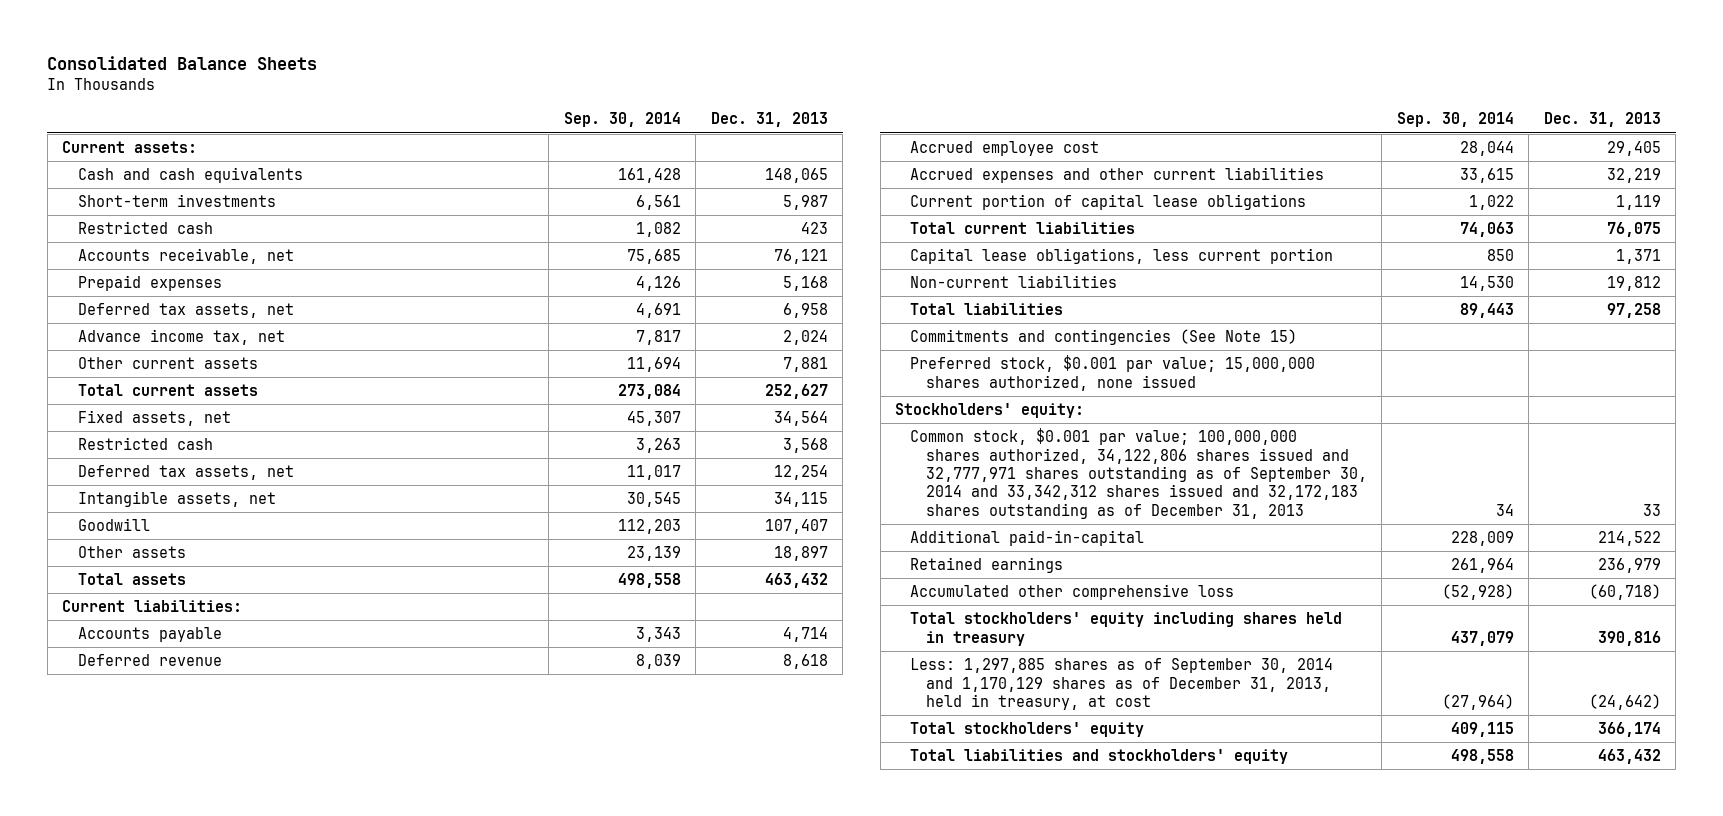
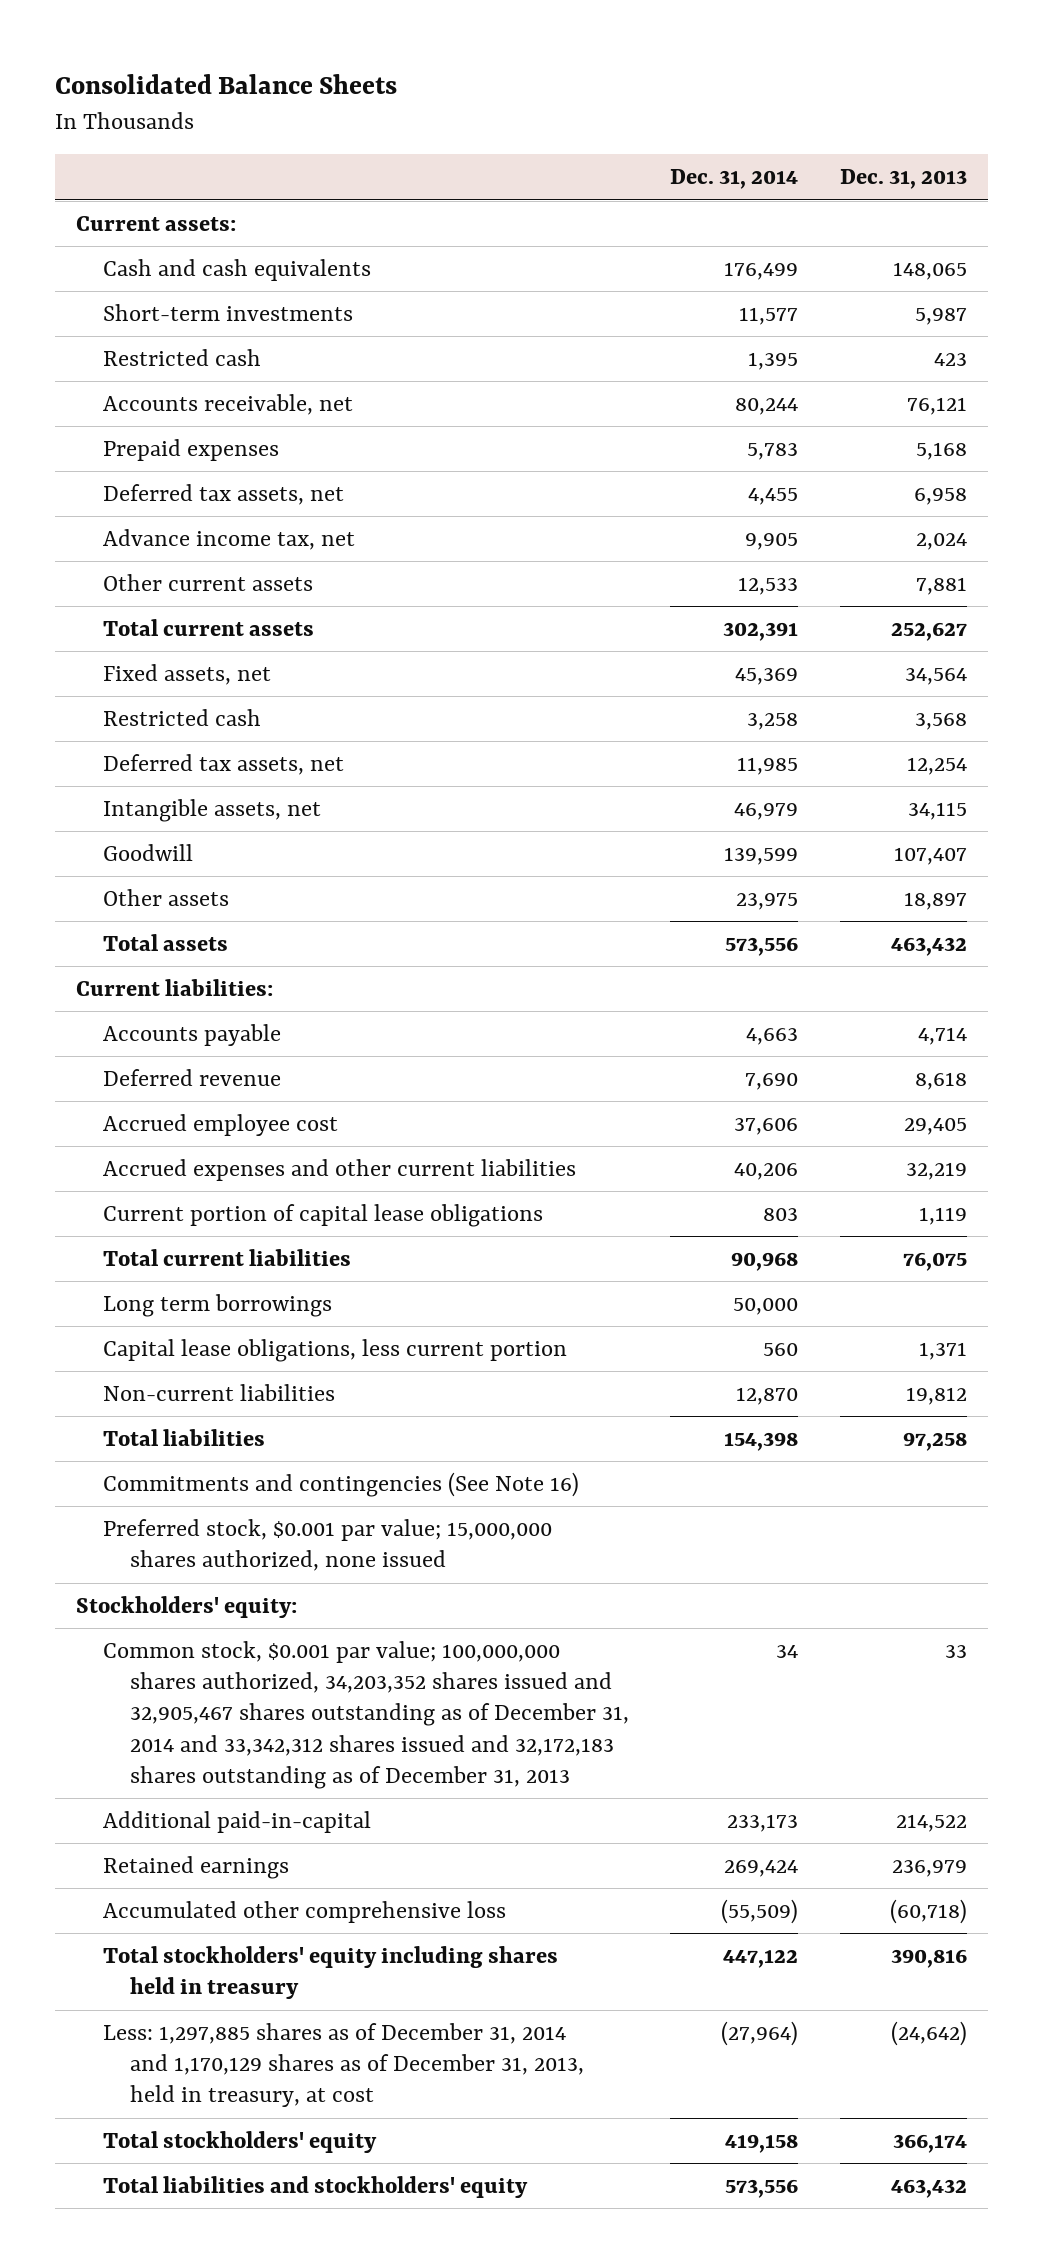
[563,112,681,128] Sep. 30, 2014 -> none
none -> [670,169,799,190] Dec. 31, 2014
none -> [102,1293,332,1317] Long term borrowings
[910,329,1298,346] Commitments and contingencies (See Note 15) -> [102,1471,579,1497] Commitments and contingencies (See Note 16)
[910,428,1367,519] Common stock, $0.001 par value; 100,000,000 shares authorized, 34,122,806 shares issued and 32,777,971 shares outstanding as of September 30, 2014 and 33,342,312 shares issued and 32,172,183 shares outstanding as of December 31, 2013 -> [102,1640,629,1789] Common stock, $0.001 par value; 100,000,000 shares authorized, 34,203,352 shares issued and 32,905,467 shares outstanding as of December 31, 2014 and 33,342,312 shares issued and 32,172,183 shares outstanding as of December 31, 2013
[910,658,1334,710] Less: 1,297,885 shares as of September 30, 2014 and 1,170,129 shares as of December 31, 2013, held in treasury, at cost -> [102,2022,584,2108] Less: 1,297,885 shares as of December 31, 2014 and 1,170,129 shares as of December 31, 2013, held in treasury, at cost

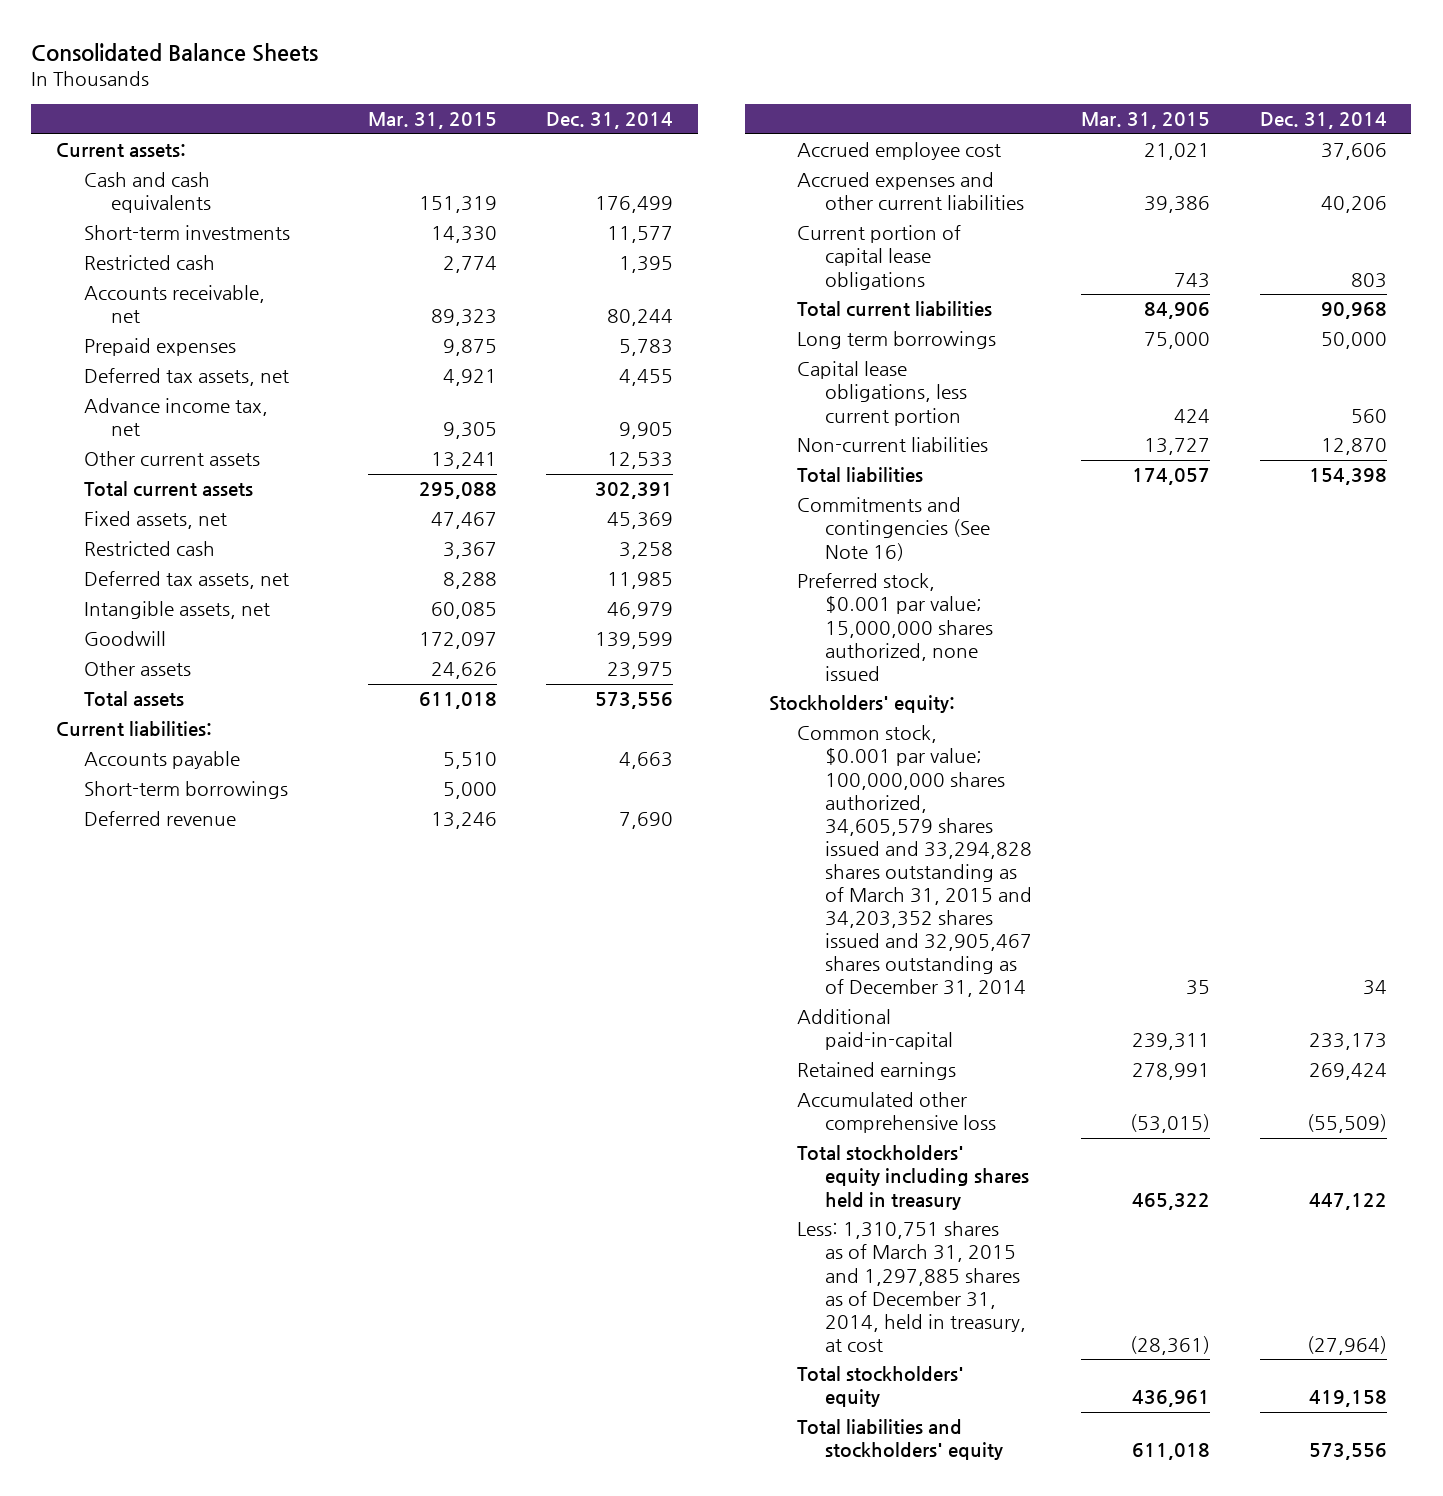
[839,169,967,190] Dec. 31, 2013 -> none
none -> [367,112,497,130] Mar. 31, 2015
none -> [83,781,288,800] Short-term borrowings
[102,1640,629,1789] Common stock, $0.001 par value; 100,000,000 shares authorized, 34,203,352 shares issued and 32,905,467 shares outstanding as of December 31, 2014 and 33,342,312 shares issued and 32,172,183 shares outstanding as of December 31, 2013 -> [797,725,1032,998] Common stock, $0.001 par value; 100,000,000 shares authorized, 34,605,579 shares issued and 33,294,828 shares outstanding as of March 31, 2015 and 34,203,352 shares issued and 32,905,467 shares outstanding as of December 31, 2014
[102,2022,584,2108] Less: 1,297,885 shares as of December 31, 2014 and 1,170,129 shares as of December 31, 2013, held in treasury, at cost -> [797,1221,1026,1352] Less: 1,310,751 shares as of March 31, 2015 and 1,297,885 shares as of December 31, 2014, held in treasury, at cost

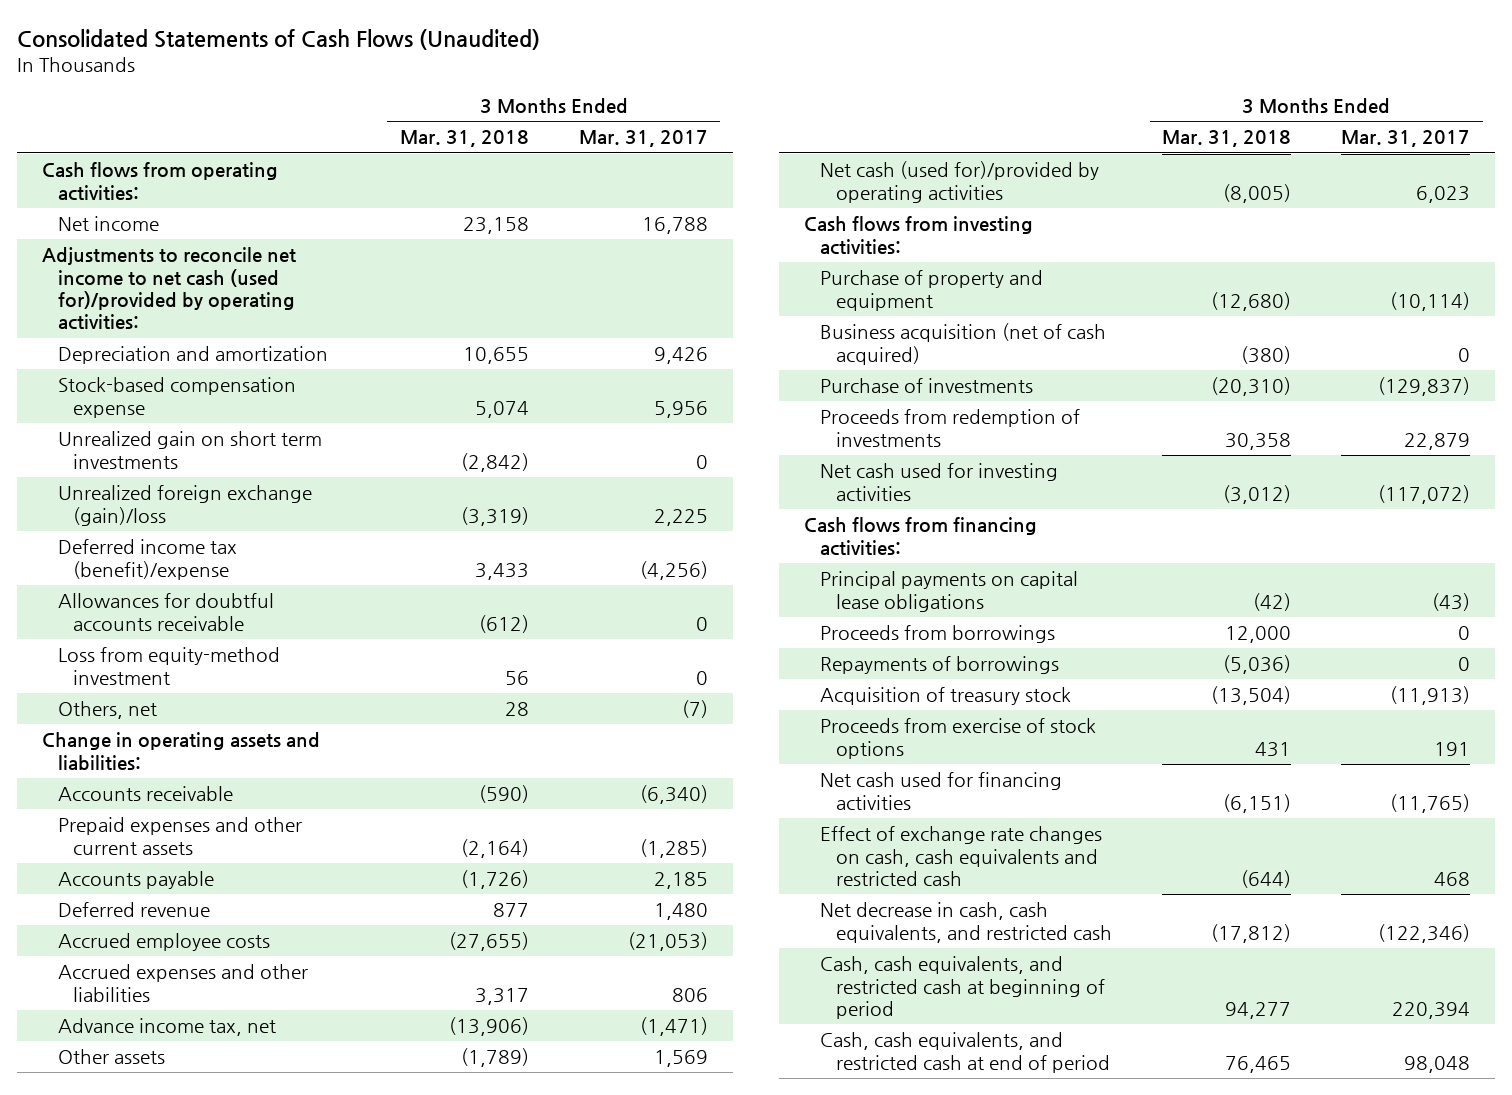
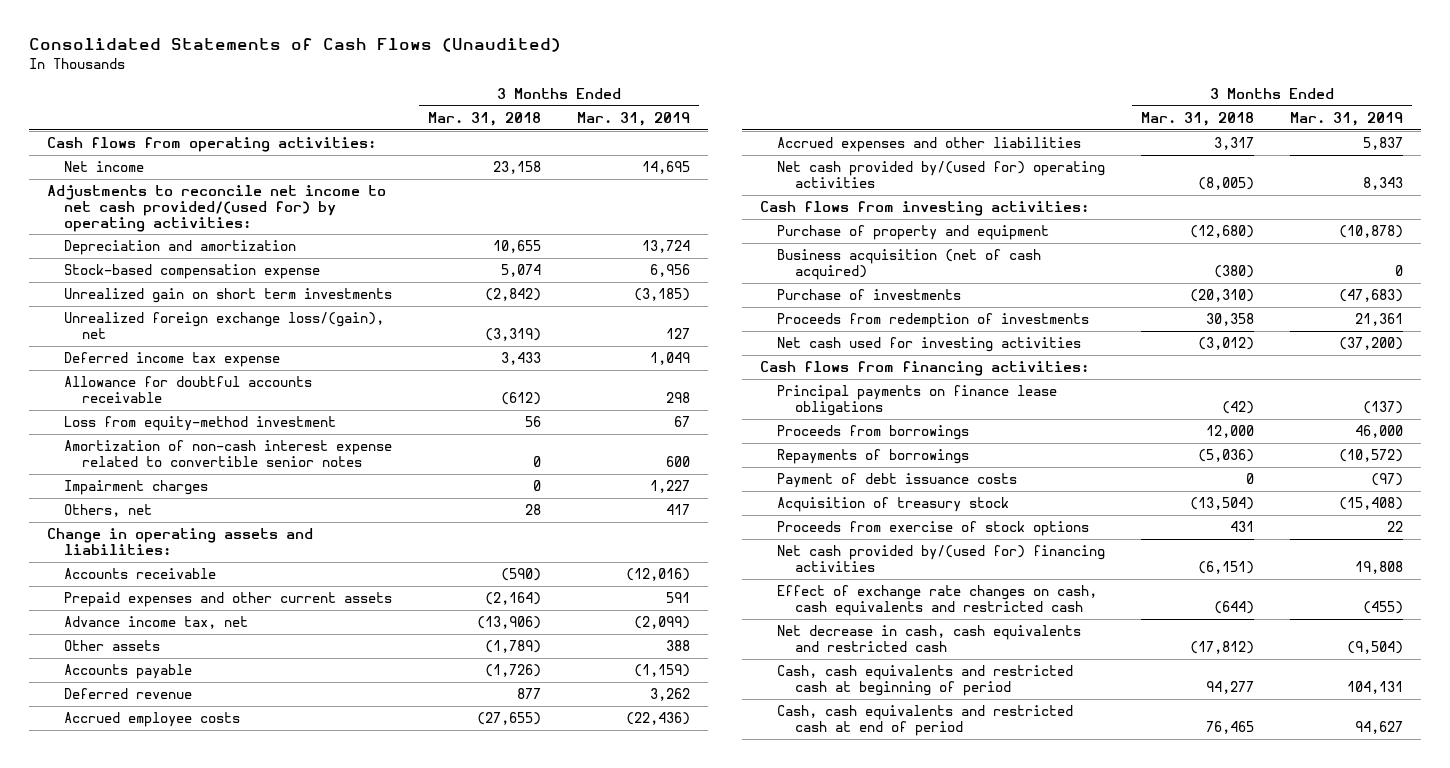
[578,130,708,148] Mar. 31, 2017 -> none
none -> [577,111,691,126] Mar. 31, 2019
[41,247,296,331] Adjustments to reconcile net income to net cash (used for)/provided by operating activities: -> [46,185,386,232] Adjustments to reconcile net income to net cash provided/(used for) by operating activities:
[57,485,312,526] Unrealized foreign exchange (gain)/loss -> [64,312,385,339] Unrealized foreign exchange loss/(gain), net
[57,539,237,580] Deferred income tax (benefit)/expense -> [64,352,281,368] Deferred income tax expense
[57,593,274,631] Allowances for doubtful accounts receivable -> [64,376,313,403] Allowance for doubtful accounts receivable
none -> [64,440,393,467] Amortization of non-cash interest expense related to convertible senior notes
none -> [64,480,209,496] Impairment charges
[57,1018,276,1037] Advance income tax, net -> [64,616,249,630] Advance income tax, net
[57,1049,165,1065] Other assets -> [64,640,161,652] Other assets
[820,161,1100,203] Net cash (used for)/provided by operating activities -> [777,161,1106,188] Net cash provided by/(used for) operating activities
[820,571,1079,612] Principal payments on capital lease obligations -> [777,385,1058,416] Principal payments on finance lease obligations
none -> [777,473,1018,489] Payment of debt issuance costs
[820,772,1063,810] Net cash used for financing activities -> [777,545,1106,572] Net cash provided by/(used for) financing activities
[820,902,1112,943] Net decrease in cash, cash equivalents, and restricted cash -> [777,625,1082,652] Net decrease in cash, cash equivalents and restricted cash
[820,956,1105,1020] Cash, cash equivalents, and restricted cash at beginning of period -> [777,665,1074,696] Cash, cash equivalents and restricted cash at beginning of period
[820,1032,1110,1073] Cash, cash equivalents, and restricted cash at end of period -> [777,705,1074,736] Cash, cash equivalents and restricted cash at end of period

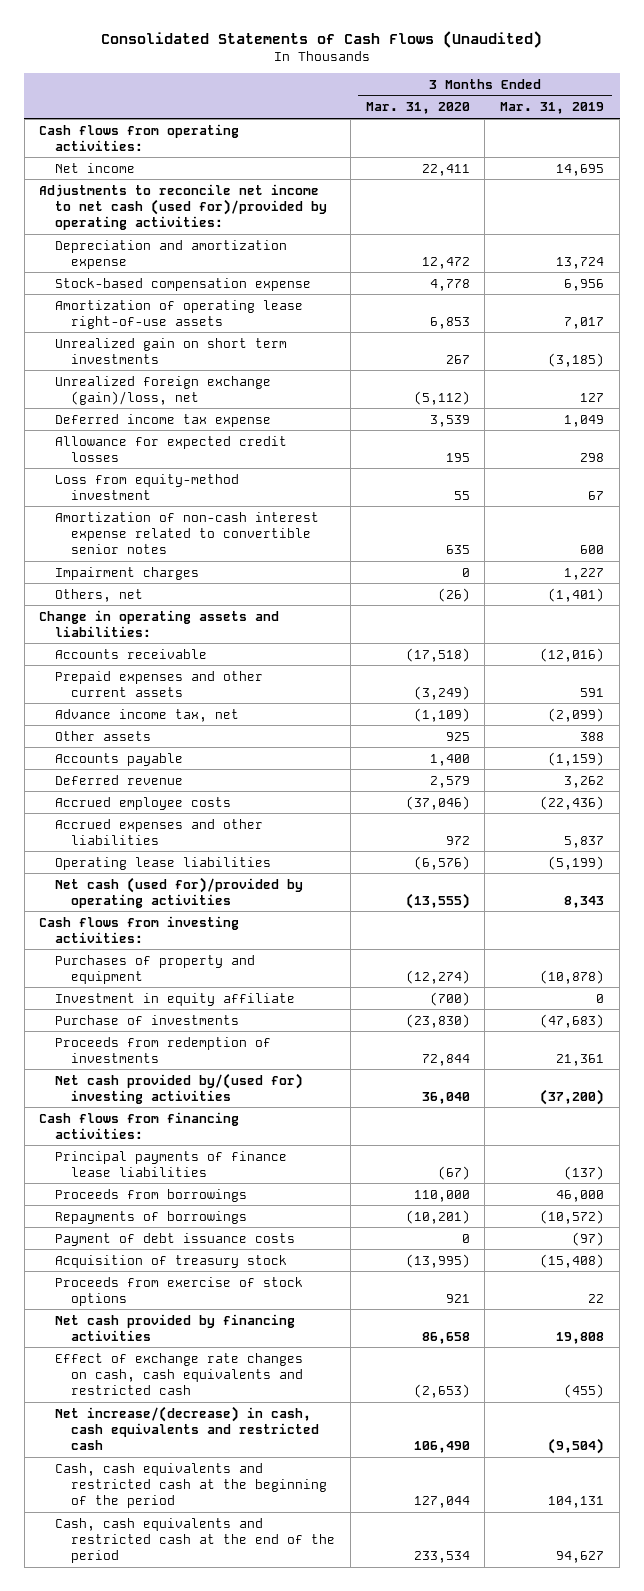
[428,111,542,126] Mar. 31, 2018 -> none
none -> [365,102,470,115] Mar. 31, 2020
[46,185,386,232] Adjustments to reconcile net income to net cash provided/(used for) by operating activities: -> [39,183,328,230] Adjustments to reconcile net income to net cash (used for)/provided by operating activities:
[64,240,297,256] Depreciation and amortization -> [55,239,288,269] Depreciation and amortization expense
none -> [55,299,304,329] Amortization of operating lease right-of-use assets
[64,312,385,339] Unrealized foreign exchange loss/(gain), net -> [55,375,272,405] Unrealized foreign exchange (gain)/loss, net
[64,376,313,403] Allowance for doubtful accounts receivable -> [55,435,288,462] Allowance for expected credit losses
[666,504,691,516] 417 -> [548,587,605,602] (1,401)
none -> [55,856,272,870] Operating lease liabilities
[777,161,1106,188] Net cash provided by/(used for) operating activities -> [55,876,304,908] Net cash (used for)/provided by operating activities
[777,249,1042,280] Business acquisition (net of cash acquired) -> none
[777,225,1050,241] Purchase of property and equipment -> [55,954,256,984] Purchases of property and equipment
none -> [55,992,296,1006] Investment in equity affiliate
[777,337,1082,353] Net cash used for investing activities -> [55,1072,304,1104] Net cash provided by/(used for) investing activities
[777,385,1058,416] Principal payments on finance lease obligations -> [55,1150,288,1177] Principal payments of finance lease liabilities
[777,545,1106,572] Net cash provided by/(used for) financing activities -> [55,1313,296,1341] Net cash provided by financing activities
[777,625,1082,652] Net decrease in cash, cash equivalents and restricted cash -> [55,1405,319,1450] Net increase/(decrease) in cash, cash equivalents and restricted cash
[777,665,1074,696] Cash, cash equivalents and restricted cash at beginning of period -> [55,1462,327,1508] Cash, cash equivalents and restricted cash at the beginning of the period
[777,705,1074,736] Cash, cash equivalents and restricted cash at end of period -> [55,1517,335,1563] Cash, cash equivalents and restricted cash at the end of the period

